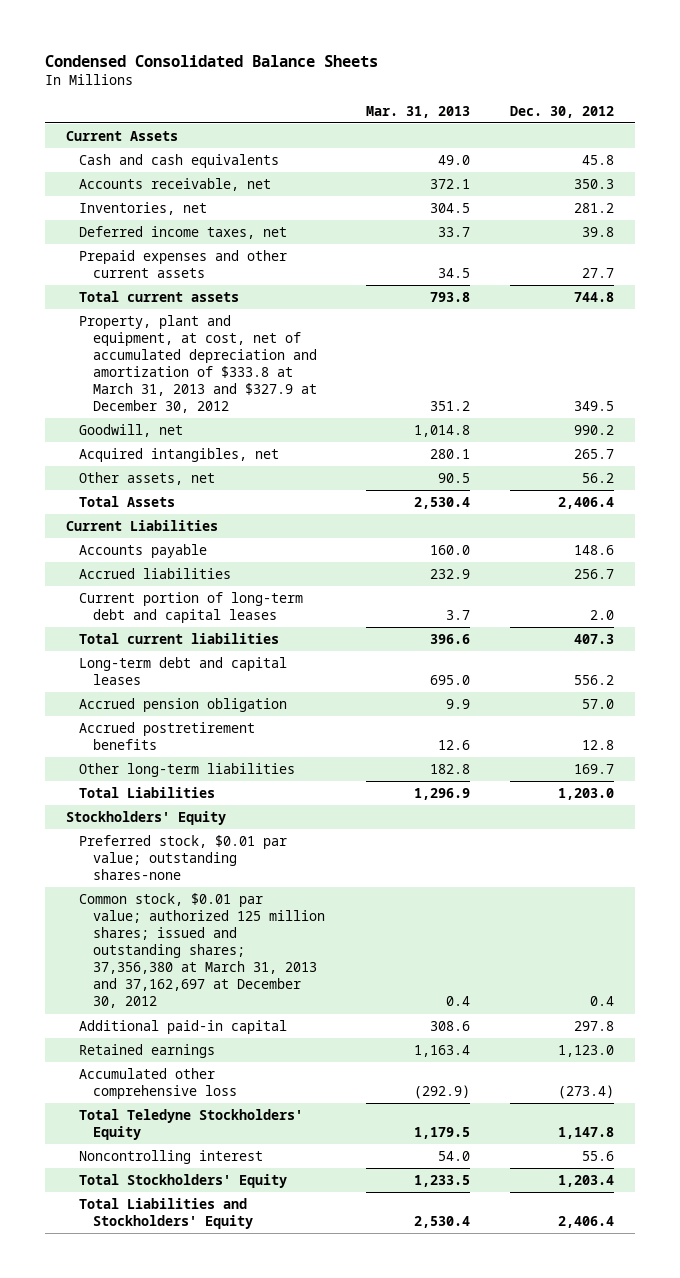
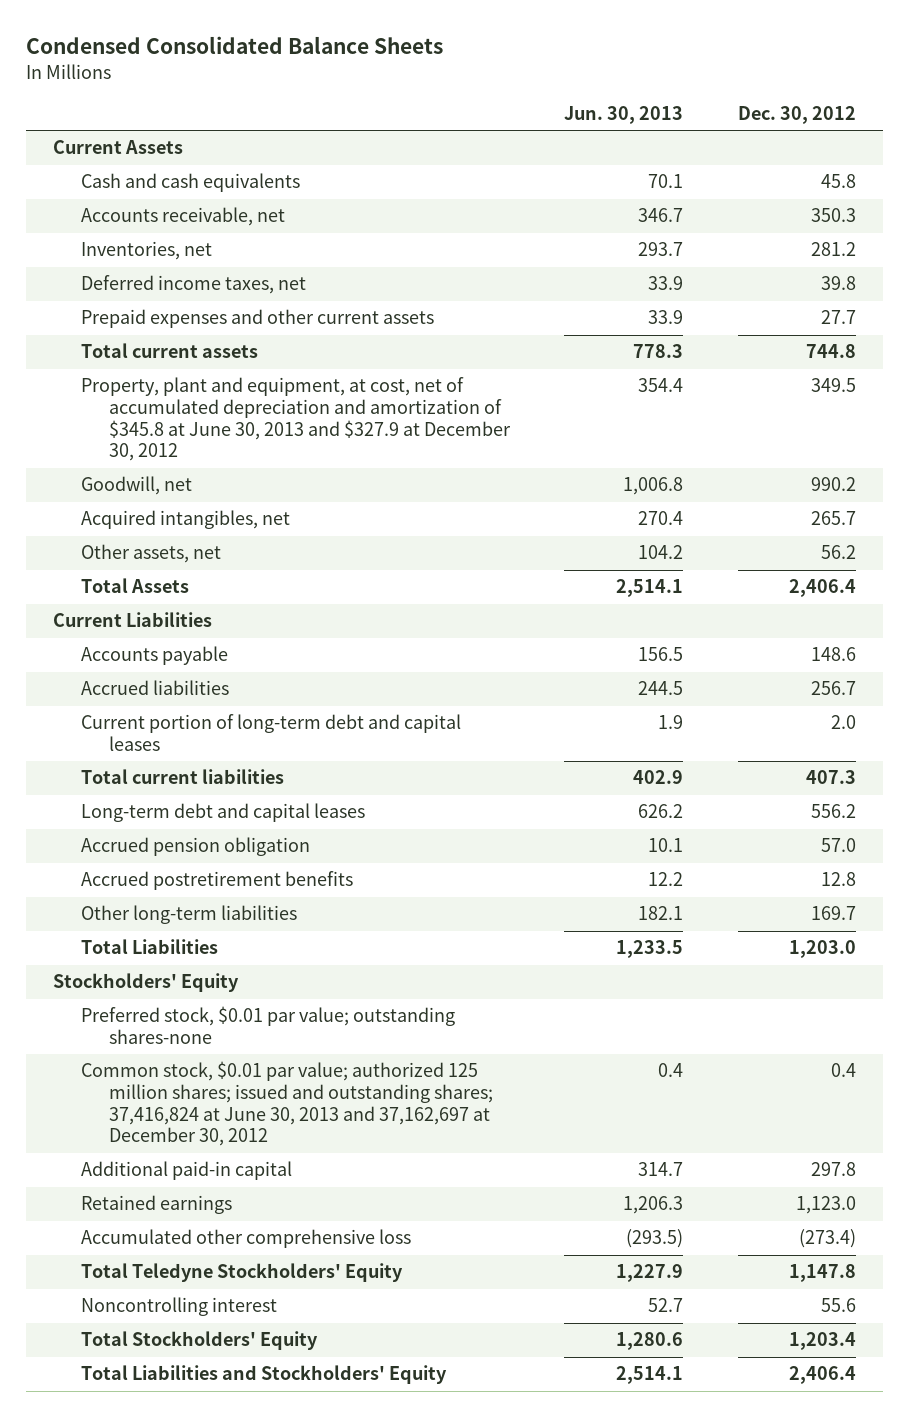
[365,105,470,118] Mar. 31, 2013 -> none
none -> [564,106,684,125] Jun. 30, 2013
[79,314,318,414] Property, plant and equipment, at cost, net of accumulated depreciation and amortization of $333.8 at March 31, 2013 and $327.9 at December 30, 2012 -> [80,377,511,462] Property, plant and equipment, at cost, net of accumulated depreciation and amortization of $345.8 at June 30, 2013 and $327.9 at December 30, 2012
[79,892,326,1009] Common stock, $0.01 par value; authorized 125 million shares; issued and outstanding shares; 37,356,380 at March 31, 2013 and 37,162,697 at December 30, 2012 -> [80,1061,493,1147] Common stock, $0.01 par value; authorized 125 million shares; issued and outstanding shares; 37,416,824 at June 30, 2013 and 37,162,697 at December 30, 2012

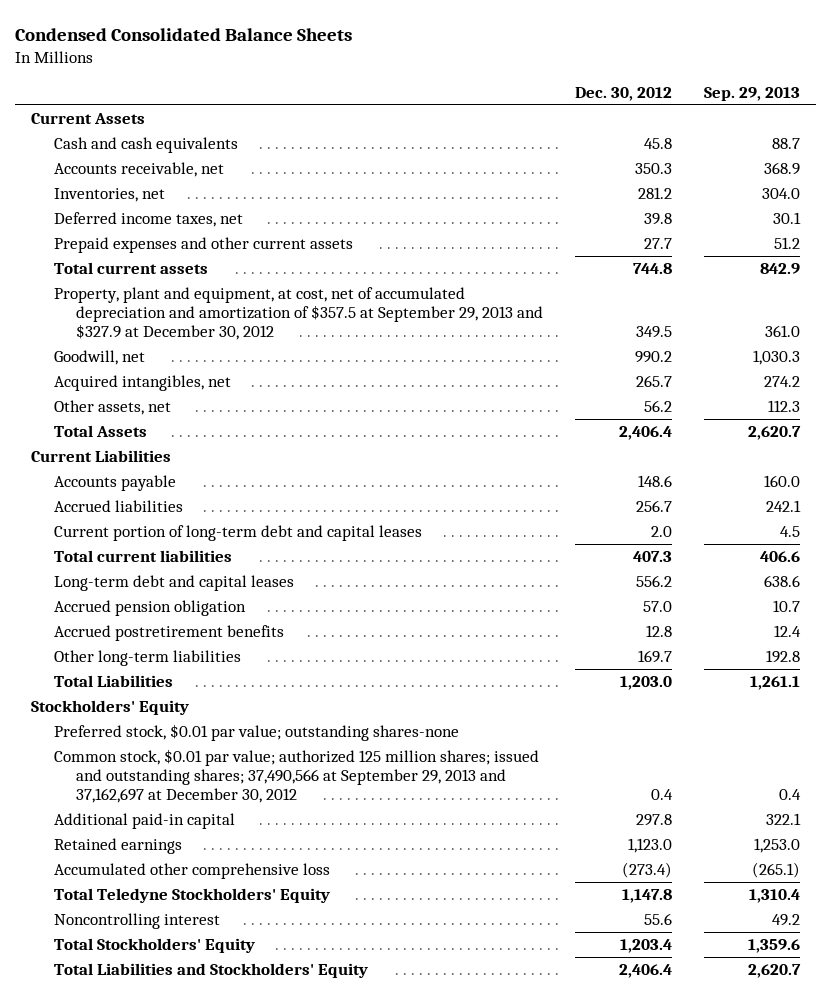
[564,106,684,125] Jun. 30, 2013 -> none
none -> [703,86,800,101] Sep. 29, 2013
[80,377,511,462] Property, plant and equipment, at cost, net of accumulated depreciation and amortization of $345.8 at June 30, 2013 and $327.9 at December 30, 2012 -> [53,287,544,341] Property, plant and equipment, at cost, net of accumulated depreciation and amortization of $357.5 at September 29, 2013 and $327.9 at December 30, 2012
[80,1061,493,1147] Common stock, $0.01 par value; authorized 125 million shares; issued and outstanding shares; 37,416,824 at June 30, 2013 and 37,162,697 at December 30, 2012 -> [53,749,539,804] Common stock, $0.01 par value; authorized 125 million shares; issued and outstanding shares; 37,490,566 at September 29, 2013 and 37,162,697 at December 30, 2012

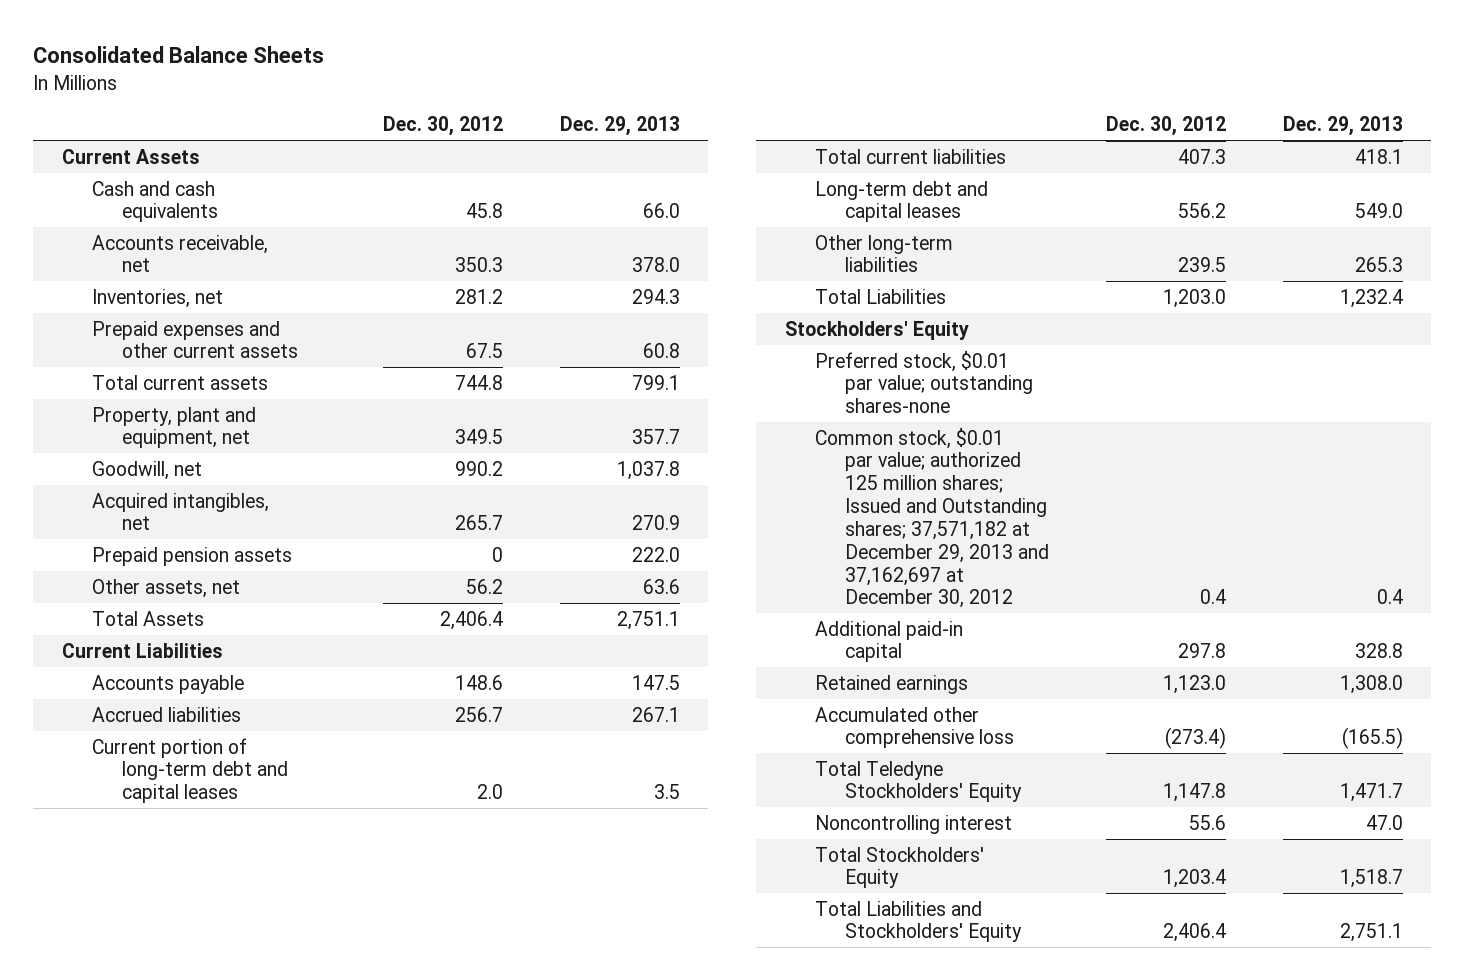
[15,27,353,41] Condensed Consolidated Balance Sheets -> [33,46,325,64] Consolidated Balance Sheets
[703,86,800,101] Sep. 29, 2013 -> none
none -> [559,116,680,137] Dec. 29, 2013
[53,212,243,228] Deferred income taxes, net -> none
[643,238,672,250] 27.7 -> [465,343,503,359] 67.5
[53,287,544,341] Property, plant and equipment, at cost, net of accumulated depreciation and amortization of $357.5 at September 29, 2013 and $327.9 at December 30, 2012 -> [91,406,256,449] Property, plant and equipment, net
none -> [91,546,292,566] Prepaid pension assets
[53,600,246,617] Accrued pension obligation -> none
[53,625,284,642] Accrued postretirement benefits -> none
[637,650,672,664] 169.7 -> [1177,257,1226,273] 239.5
[53,749,539,804] Common stock, $0.01 par value; authorized 125 million shares; issued and outstanding shares; 37,490,566 at September 29, 2013 and 37,162,697 at December 30, 2012 -> [814,427,1049,609] Common stock, $0.01 par value; authorized 125 million shares; Issued and Outstanding shares; 37,571,182 at December 29, 2013 and 37,162,697 at December 30, 2012

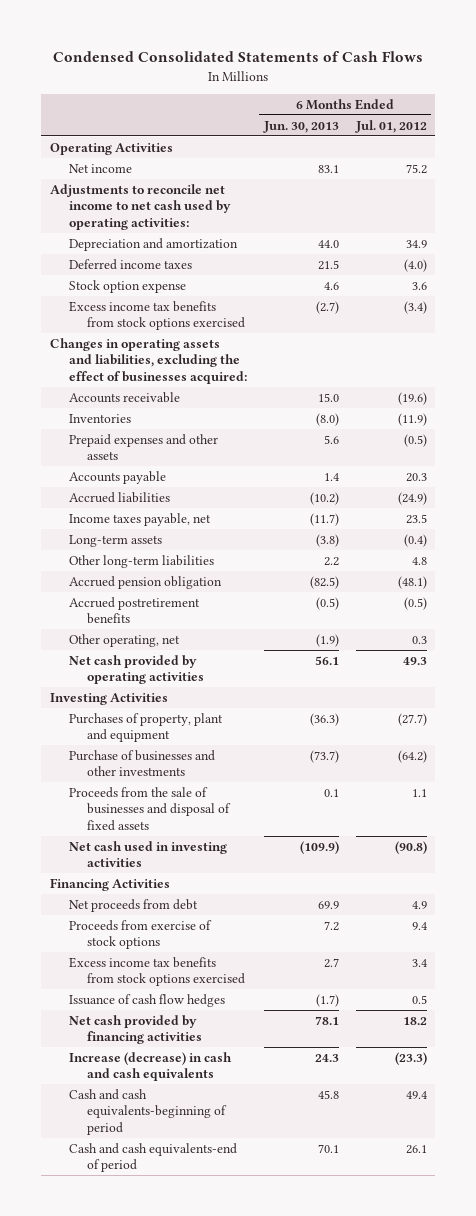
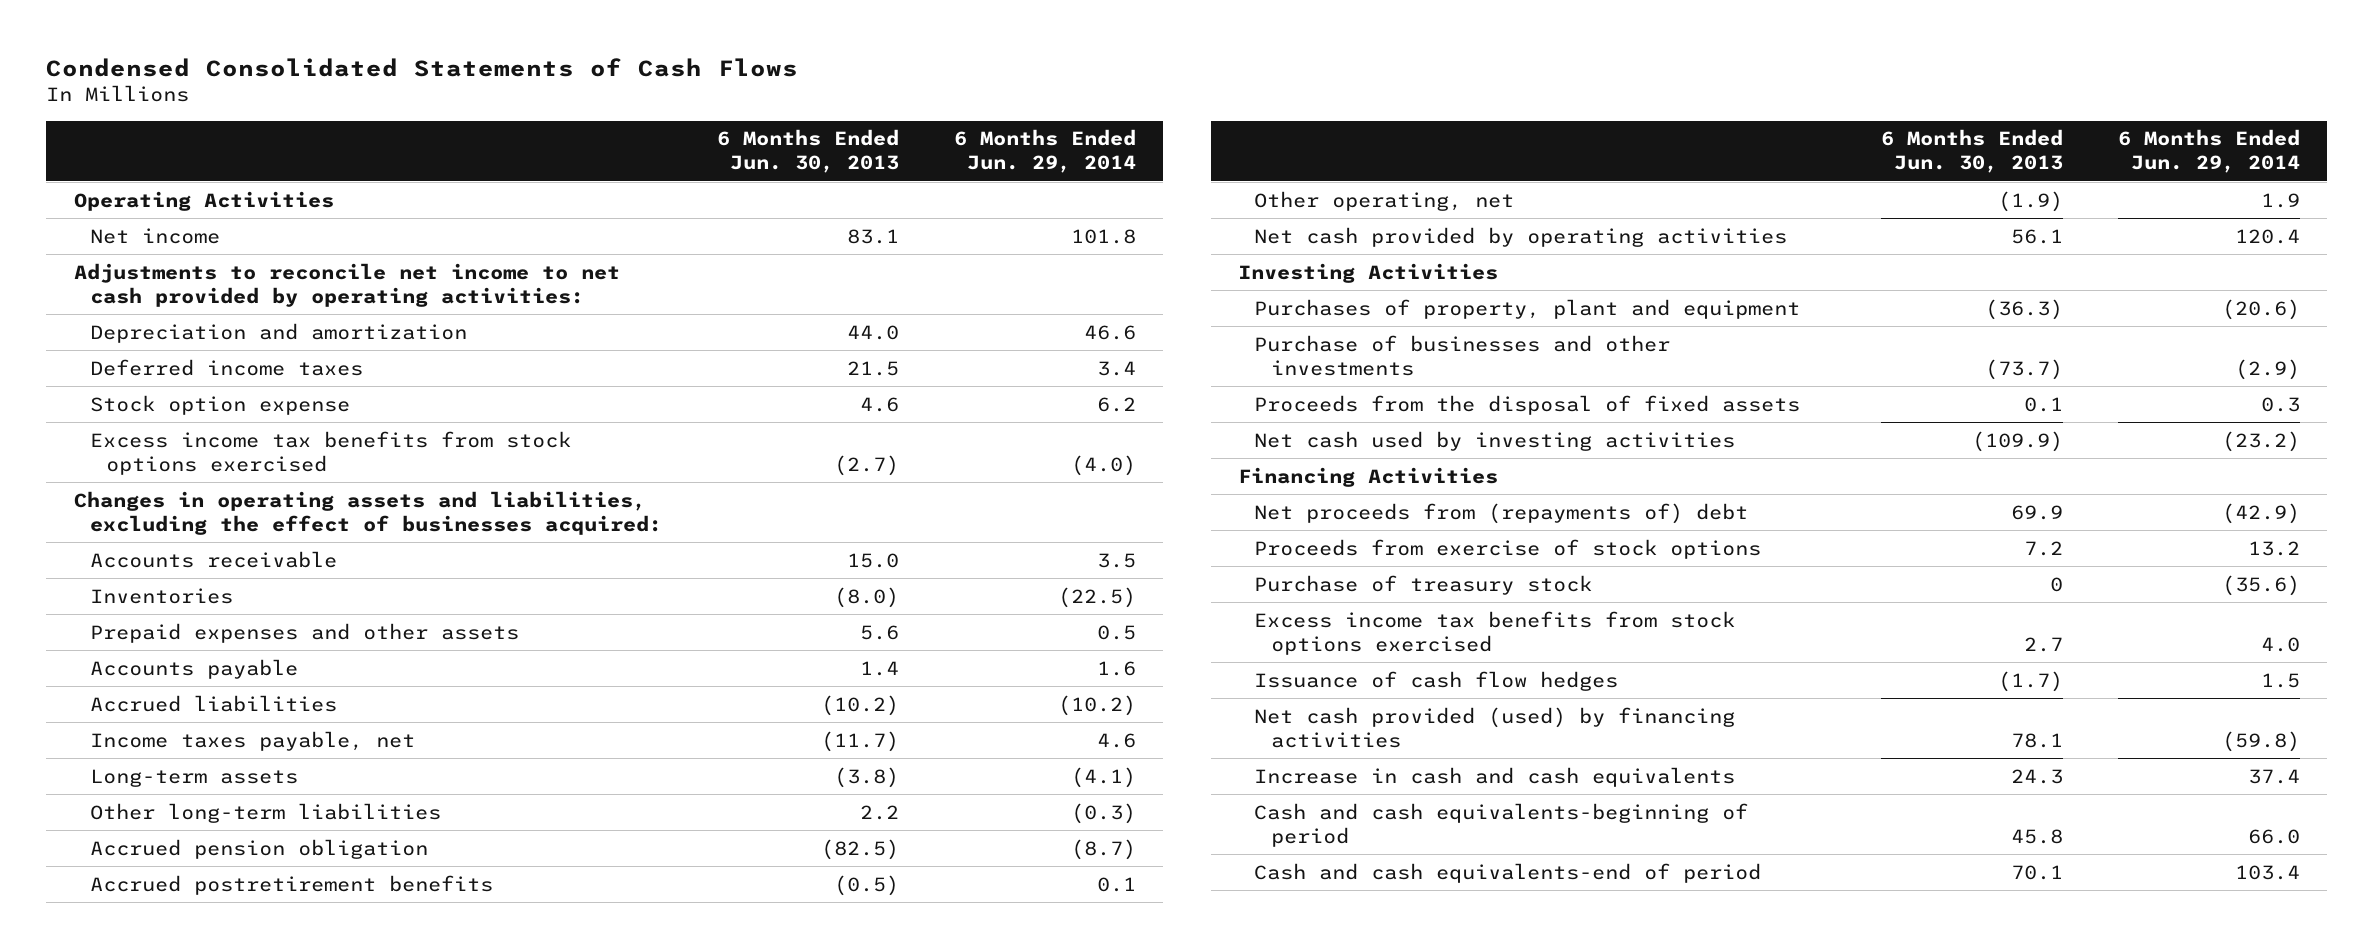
[354,119,427,133] Jul. 01, 2012 -> none
none -> [953,129,1136,174] 6 Months Ended Jun. 29, 2014
[49,183,231,230] Adjustments to reconcile net income to net cash used by operating activities: -> [73,262,620,307] Adjustments to reconcile net income to net cash provided by operating activities:
[68,786,232,831] Proceeds from the sale of businesses and disposal of fixed assets -> [1254,394,1801,415] Proceeds from the disposal of fixed assets
[68,840,227,868] Net cash used in investing activities -> [1254,430,1736,451] Net cash used by investing activities
[68,898,198,912] Net proceeds from debt -> [1254,502,1749,524] Net proceeds from (repayments of) debt
none -> [1254,574,1593,595] Purchase of treasury stock
[68,1014,203,1045] Net cash provided by financing activities -> [1254,706,1736,748] Net cash provided (used) by financing activities
[68,1051,232,1082] Increase (decrease) in cash and cash equivalents -> [1254,766,1736,787] Increase in cash and cash equivalents

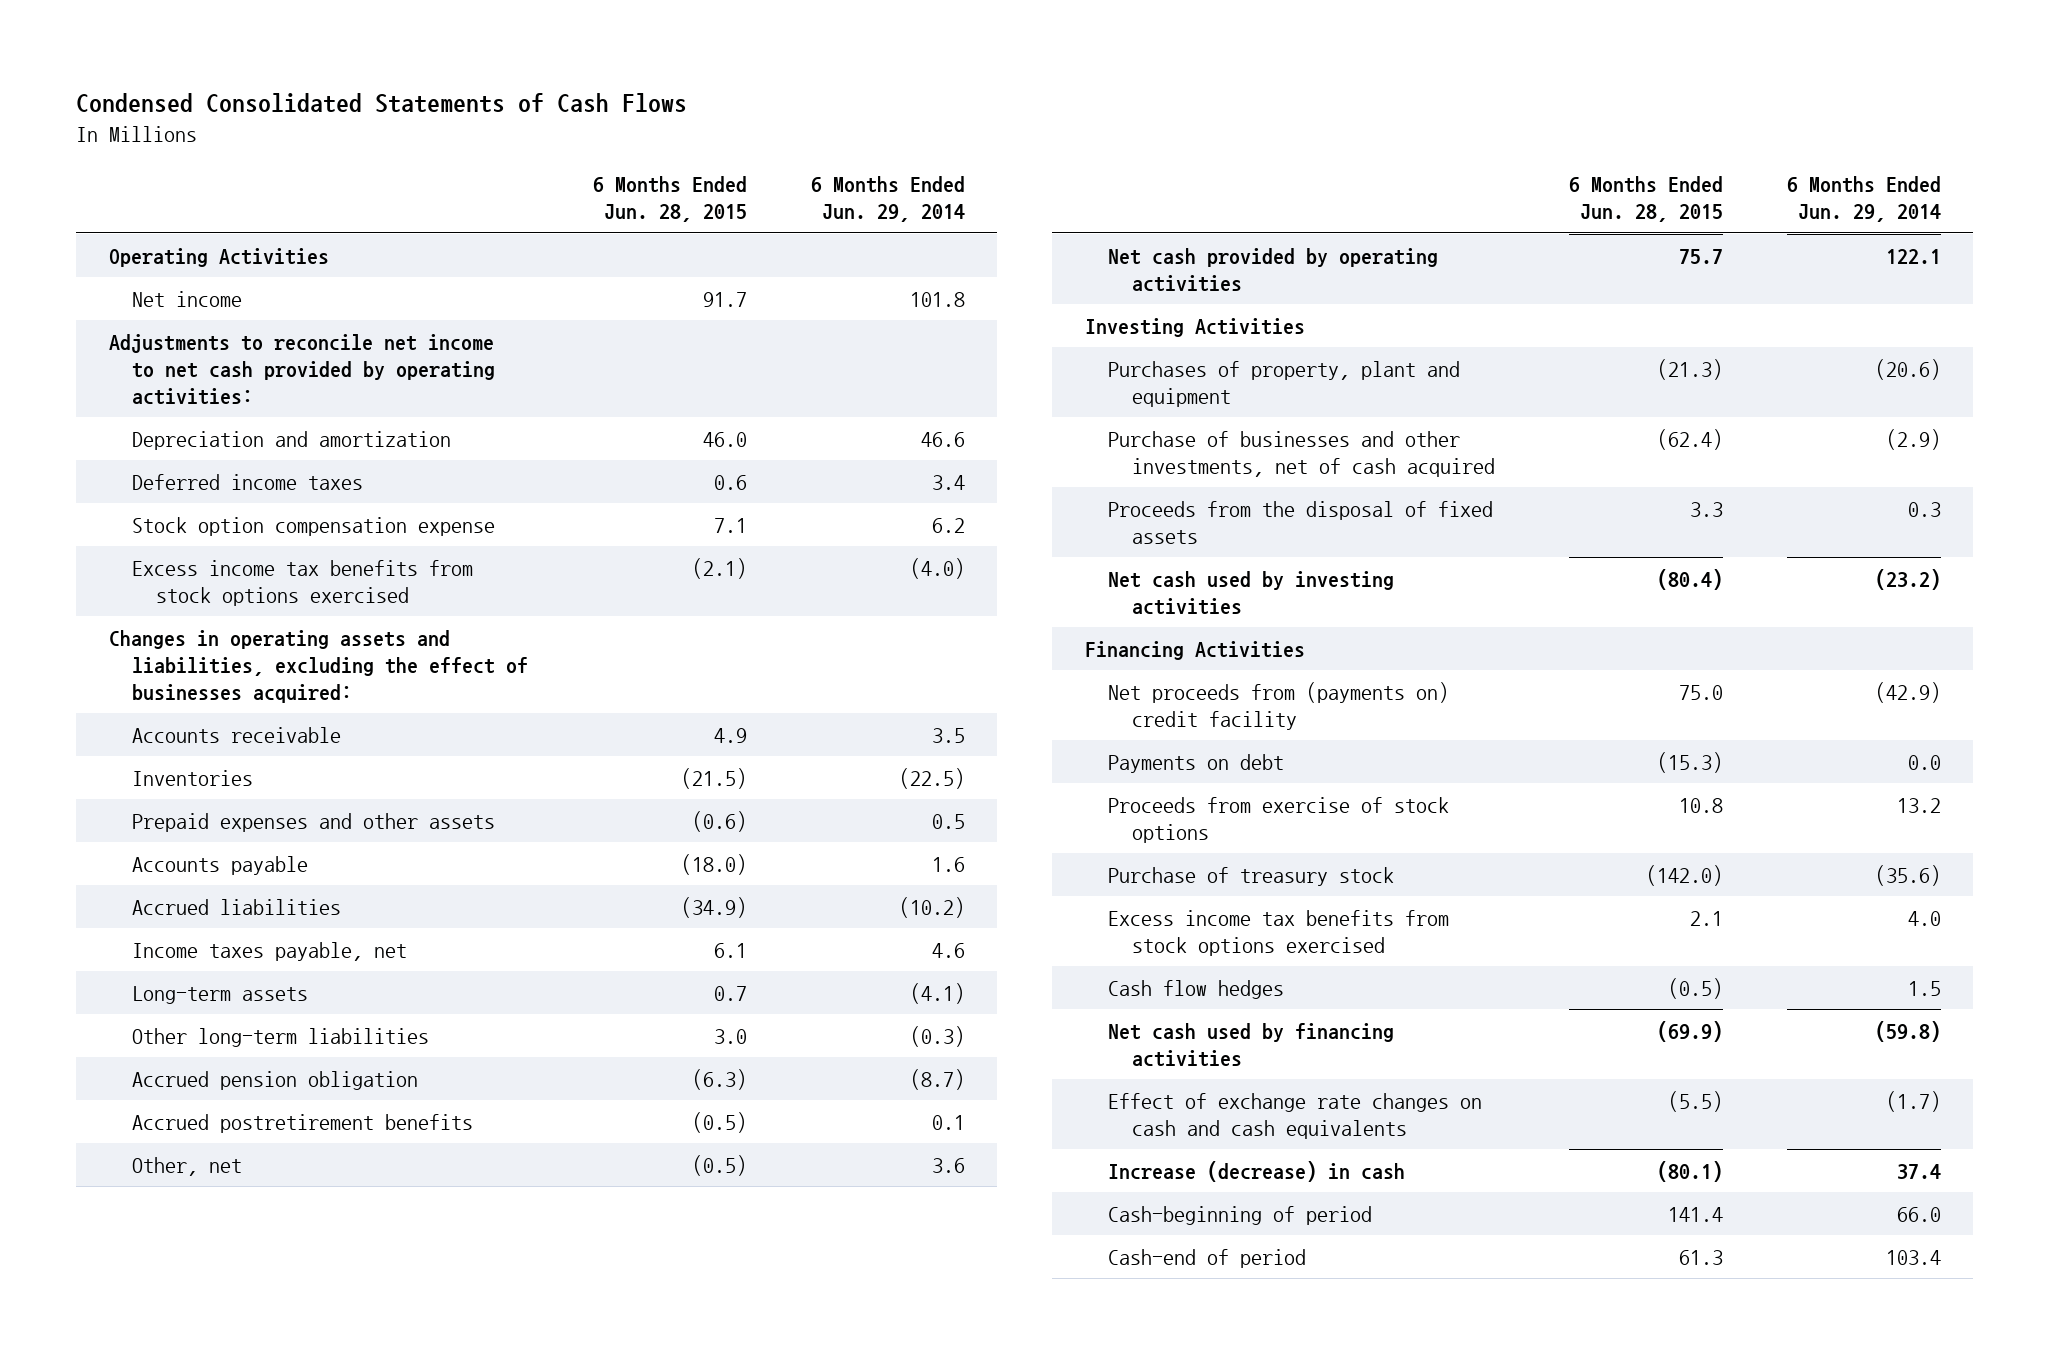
[716,129,899,174] 6 Months Ended Jun. 30, 2013 -> none
none -> [592,176,747,223] 6 Months Ended Jun. 28, 2015
[89,394,350,415] Stock option expense -> [132,516,496,536] Stock option compensation expense
[1254,190,1515,211] Other operating, net -> [132,1156,243,1176] Other, net
[2261,192,2301,208] 1.9 -> [931,1157,965,1173] 3.6
[2235,228,2301,244] 120.4 -> [1886,248,1942,264] 122.1
[1254,334,1671,376] Purchase of businesses and other investments -> [1108,430,1495,477] Purchase of businesses and other investments, net of cash acquired
[1254,502,1749,524] Net proceeds from (repayments of) debt -> [1108,681,1450,730] Net proceeds from (payments on) credit facility
none -> [1108,753,1285,773] Payments on debt
[1254,670,1619,691] Issuance of cash flow hedges -> [1108,979,1285,999] Cash flow hedges
[1254,706,1736,748] Net cash provided (used) by financing activities -> [1108,1022,1395,1067] Net cash used by financing activities
none -> [1108,1092,1483,1139] Effect of exchange rate changes on cash and cash equivalents
[1254,766,1736,787] Increase in cash and cash equivalents -> [1108,1160,1406,1182] Increase (decrease) in cash
[1254,802,1749,847] Cash and cash equivalents-beginning of period -> [1108,1205,1373,1225] Cash-beginning of period
[1254,862,1762,883] Cash and cash equivalents-end of period -> [1108,1248,1307,1268] Cash-end of period

